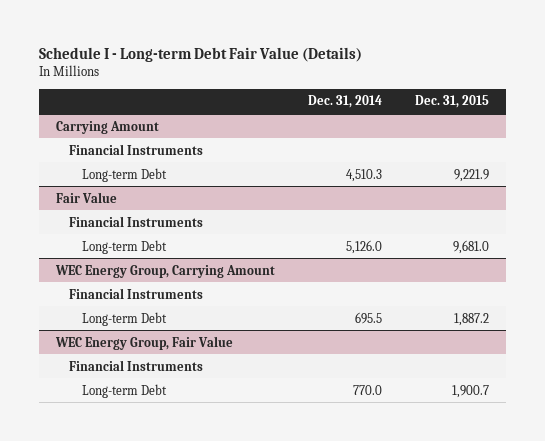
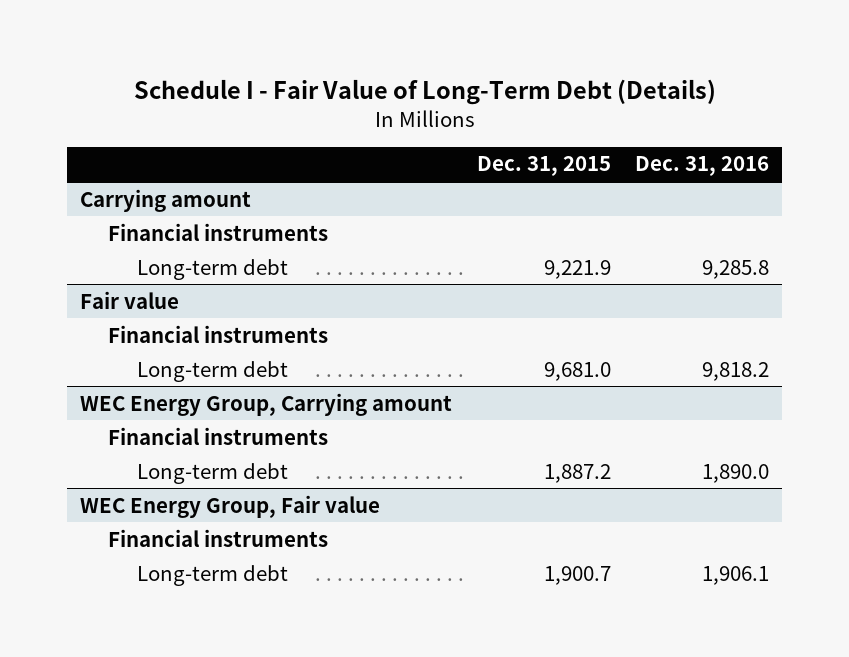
[39,46,363,62] Schedule I - Long-term Debt Fair Value (Details) -> [133,79,716,106] Schedule I - Fair Value of Long-Term Debt (Details)
[307,95,382,109] Dec. 31, 2014 -> none
none -> [635,156,770,177] Dec. 31, 2016
[55,120,159,134] Carrying Amount -> [79,188,251,212] Carrying amount
[68,143,203,155] Financial Instruments -> [108,222,329,241] Financial instruments
[81,167,167,182] Long-term Debt -> [137,258,289,280] Long-term debt
[55,191,117,203] Fair Value -> [79,290,179,309] Fair value
[68,215,203,227] Financial Instruments -> [108,324,329,343] Financial instruments
[81,239,167,254] Long-term Debt -> [137,360,289,382] Long-term debt
[54,264,275,278] WEC Energy Group, Carrying Amount -> [79,392,452,416] WEC Energy Group, Carrying amount
[68,287,203,299] Financial Instruments -> [108,426,329,445] Financial instruments
[81,311,167,326] Long-term Debt -> [137,462,289,484] Long-term debt
[54,335,233,350] WEC Energy Group, Fair Value -> [79,494,380,518] WEC Energy Group, Fair value
[68,359,203,371] Financial Instruments -> [108,528,329,547] Financial instruments
[81,383,167,398] Long-term Debt -> [137,564,289,586] Long-term debt

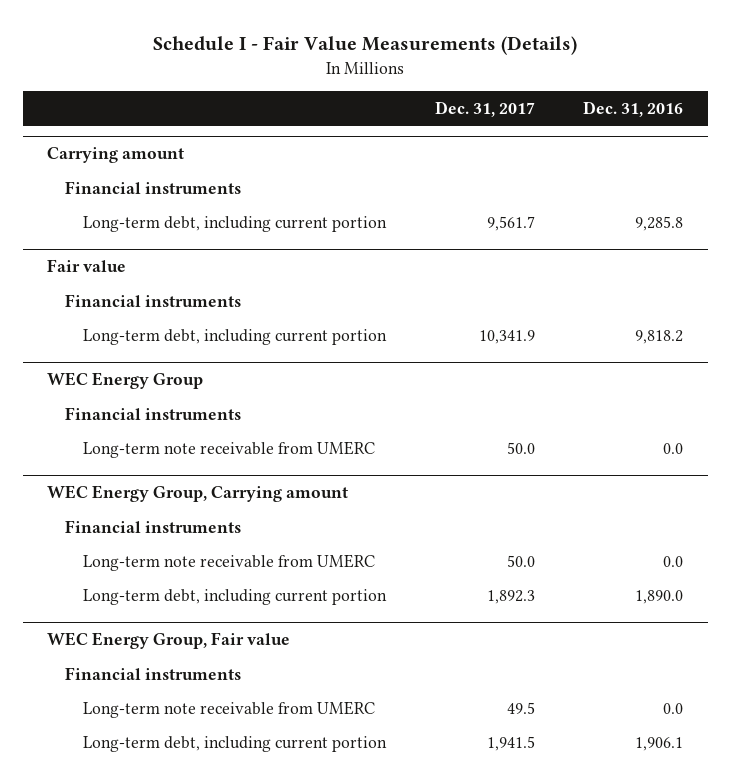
[133,79,716,106] Schedule I - Fair Value of Long-Term Debt (Details) -> [153,35,578,55] Schedule I - Fair Value Measurements (Details)
[476,156,611,177] Dec. 31, 2015 -> none
none -> [434,100,535,117] Dec. 31, 2017
[137,258,289,280] Long-term debt -> [83,215,388,232] Long-term debt, including current portion
[137,360,289,382] Long-term debt -> [83,328,388,345] Long-term debt, including current portion
none -> [46,372,203,390] WEC Energy Group
none -> [65,406,242,420] Financial instruments
none -> [83,440,376,458] Long-term note receivable from UMERC
none -> [83,553,376,571] Long-term note receivable from UMERC
[137,462,289,484] Long-term debt -> [83,588,388,605] Long-term debt, including current portion
none -> [83,700,376,718] Long-term note receivable from UMERC
[137,564,289,586] Long-term debt -> [83,735,388,752] Long-term debt, including current portion

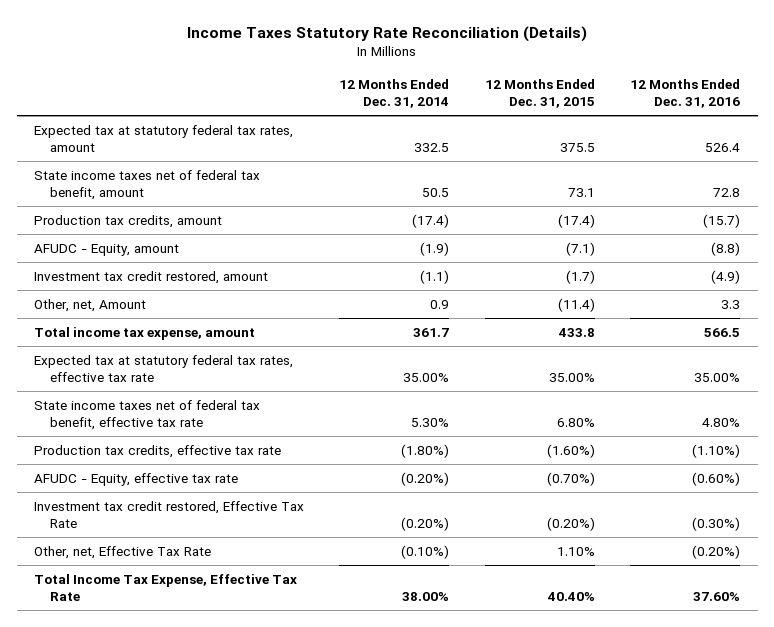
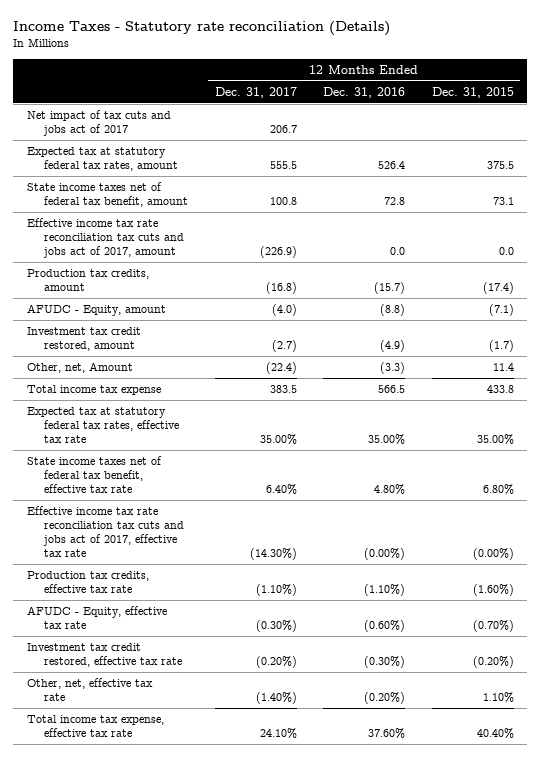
[187,25,588,42] Income Taxes Statutory Rate Reconciliation (Details) -> [13,21,391,37] Income Taxes - Statutory rate reconciliation (Details)
[339,78,450,109] 12 Months Ended Dec. 31, 2014 -> none
none -> [214,86,297,98] Dec. 31, 2017
none -> [26,110,171,137] Net impact of tax cuts and jobs act of 2017
none -> [26,218,185,259] Effective income tax rate reconciliation tax cuts and jobs act of 2017, amount
[557,297,595,312] (11.4) -> [492,363,514,372] 11.4
[720,299,740,309] 3.3 -> [380,362,406,375] (3.3)
[34,326,256,340] Total income tax expense, amount -> [26,385,161,396] Total income tax expense
none -> [26,506,185,558] Effective income tax rate reconciliation tax cuts and jobs act of 2017, effective tax rate
[34,500,305,529] Investment tax credit restored, Effective Tax Rate -> [26,643,183,668] Investment tax credit restored, effective tax rate
[34,545,212,559] Other, net, Effective Tax Rate -> [26,678,153,702] Other, net, effective tax rate
[34,573,298,602] Total Income Tax Expense, Effective Tax Rate -> [26,715,164,738] Total income tax expense, effective tax rate

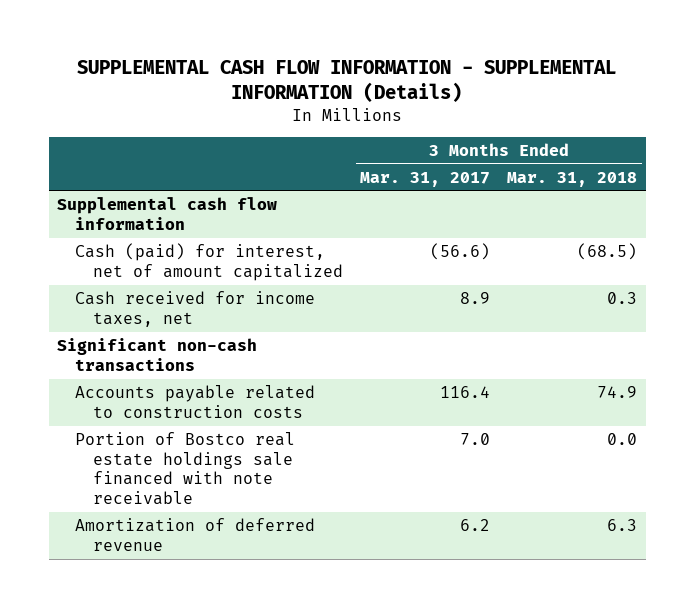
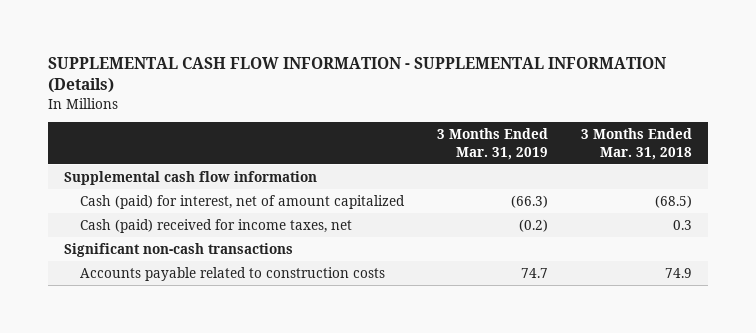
[360,171,491,187] Mar. 31, 2017 -> none
none -> [436,128,548,160] 3 Months Ended Mar. 31, 2019
[75,291,316,327] Cash received for income taxes, net -> [80,219,353,234] Cash (paid) received for income taxes, net
[75,432,296,506] Portion of Bostco real estate holdings sale financed with note receivable -> none
[75,518,316,551] Amortization of deferred revenue -> none

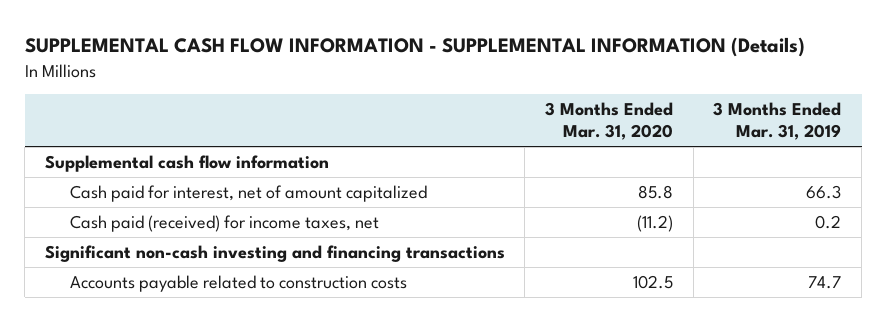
[580,128,692,160] 3 Months Ended Mar. 31, 2018 -> none
none -> [545,102,674,141] 3 Months Ended Mar. 31, 2020
[80,195,406,210] Cash (paid) for interest, net of amount capitalized -> [69,184,427,202] Cash paid for interest, net of amount capitalized
[510,195,548,209] (66.3) -> [806,184,842,199] 66.3
[80,219,353,234] Cash (paid) received for income taxes, net -> [69,214,379,232] Cash paid (received) for income taxes, net
[518,219,548,233] (0.2) -> [815,214,842,229] 0.2
[63,243,293,258] Significant non-cash transactions -> [44,244,505,262] Significant non-cash investing and financing transactions

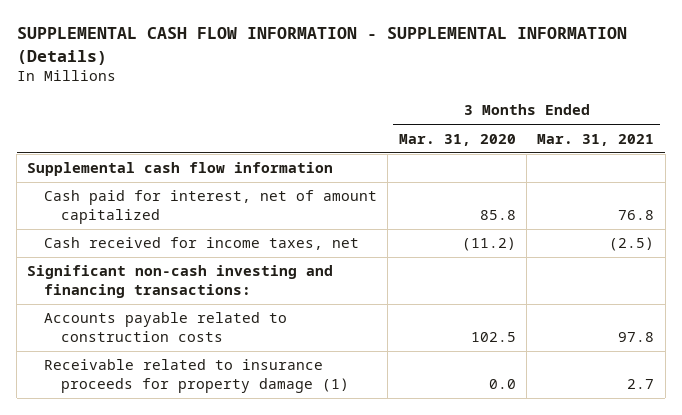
[713,102,842,141] 3 Months Ended Mar. 31, 2019 -> none
none -> [537,133,655,146] Mar. 31, 2021
[69,214,379,232] Cash paid (received) for income taxes, net -> [44,237,360,251] Cash received for income taxes, net
[44,244,505,262] Significant non-cash investing and financing transactions -> [27,265,334,298] Significant non-cash investing and financing transactions:
none -> [44,359,349,393] Receivable related to insurance proceeds for property damage (1)

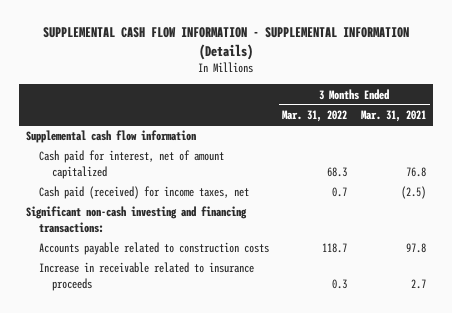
[398,133,516,146] Mar. 31, 2020 -> none
none -> [282,110,348,123] Mar. 31, 2022
[44,237,360,251] Cash received for income taxes, net -> [38,186,249,200] Cash paid (received) for income taxes, net
[44,359,349,393] Receivable related to insurance proceeds for property damage (1) -> [38,262,254,291] Increase in receivable related to insurance proceeds

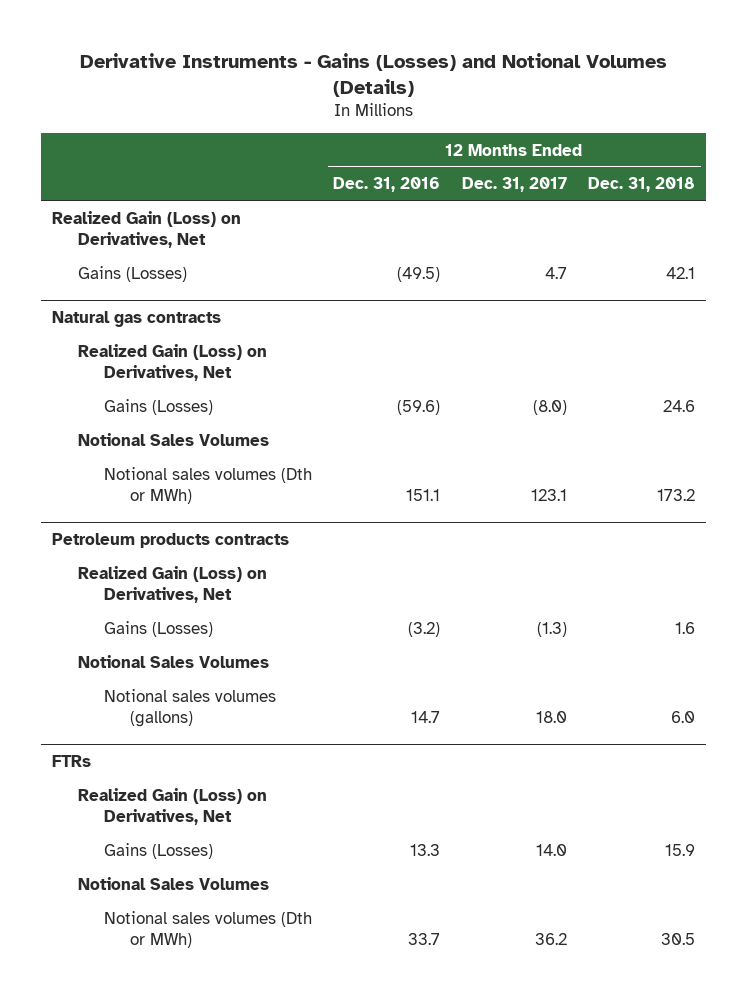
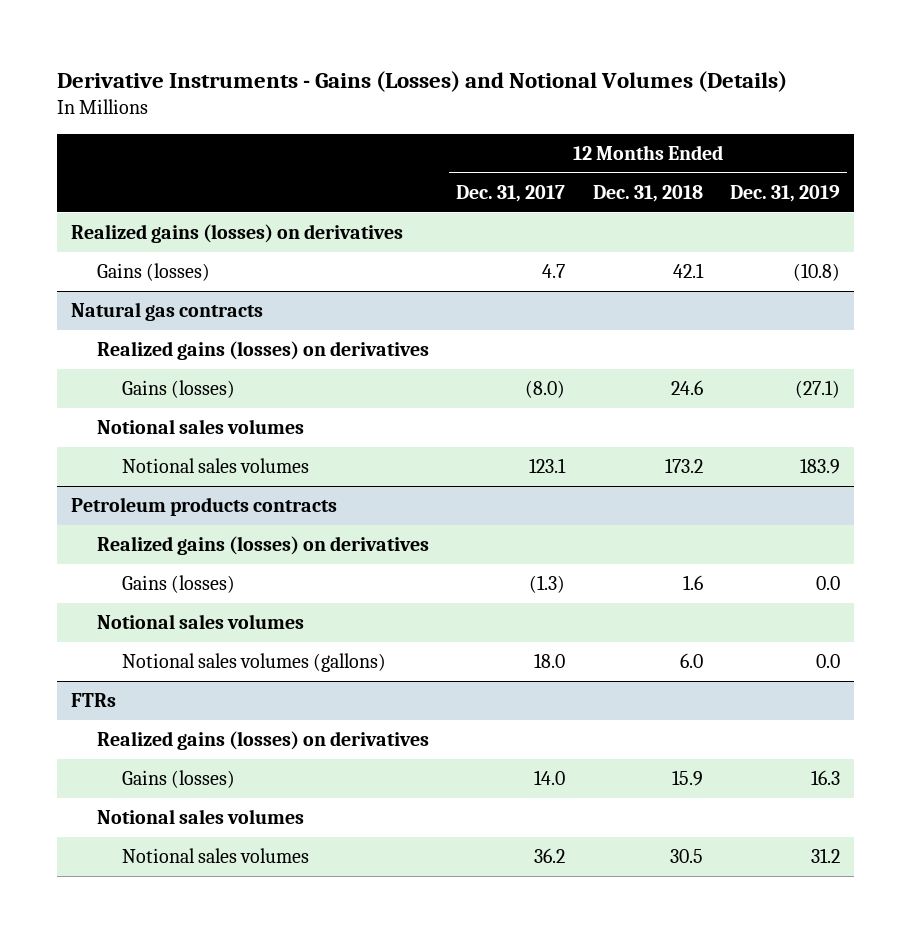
[333,177,441,193] Dec. 31, 2016 -> none
none -> [730,184,841,202] Dec. 31, 2019
[52,210,242,248] Realized Gain (Loss) on Derivatives, Net -> [71,224,404,244] Realized gains (losses) on derivatives
[77,265,187,282] Gains (Losses) -> [96,263,210,282] Gains (losses)
[77,343,267,381] Realized Gain (Loss) on Derivatives, Net -> [96,341,429,361] Realized gains (losses) on derivatives
[103,398,213,415] Gains (Losses) -> [122,380,236,399] Gains (losses)
[77,432,269,446] Notional Sales Volumes -> [96,419,304,435] Notional sales volumes
[103,466,312,504] Notional sales volumes (Dth or MWh) -> [122,458,310,474] Notional sales volumes
[77,565,267,603] Realized Gain (Loss) on Derivatives, Net -> [96,536,429,556] Realized gains (losses) on derivatives
[103,620,213,637] Gains (Losses) -> [122,575,236,594] Gains (losses)
[77,654,269,668] Notional Sales Volumes -> [96,614,304,630] Notional sales volumes
[77,787,267,825] Realized Gain (Loss) on Derivatives, Net -> [96,731,429,751] Realized gains (losses) on derivatives
[103,842,213,859] Gains (Losses) -> [122,770,236,789] Gains (losses)
[77,876,269,890] Notional Sales Volumes -> [96,809,304,825] Notional sales volumes
[103,910,312,948] Notional sales volumes (Dth or MWh) -> [122,848,310,864] Notional sales volumes

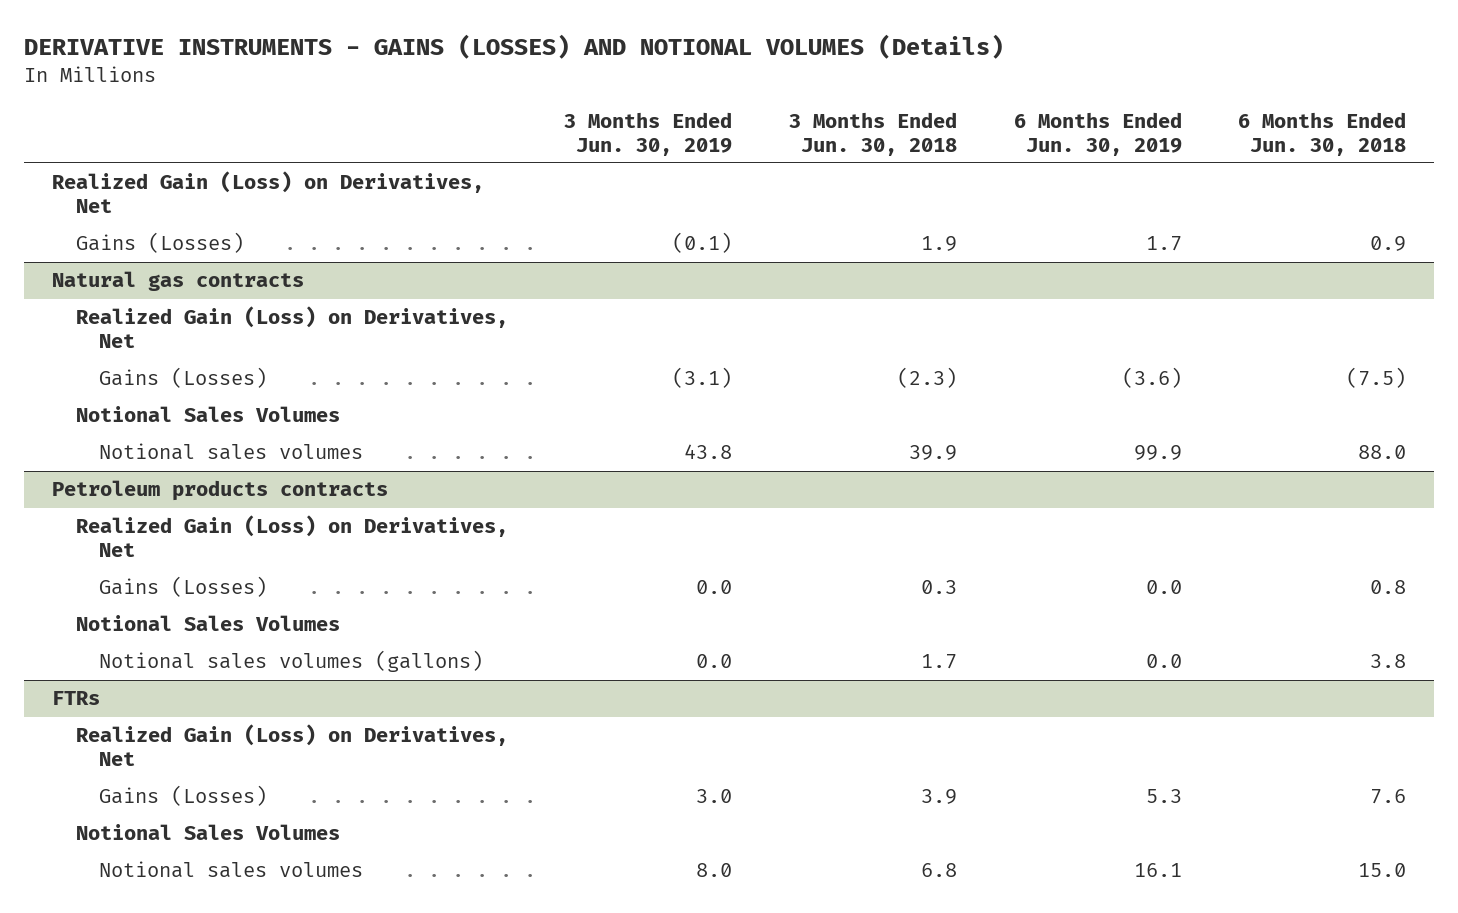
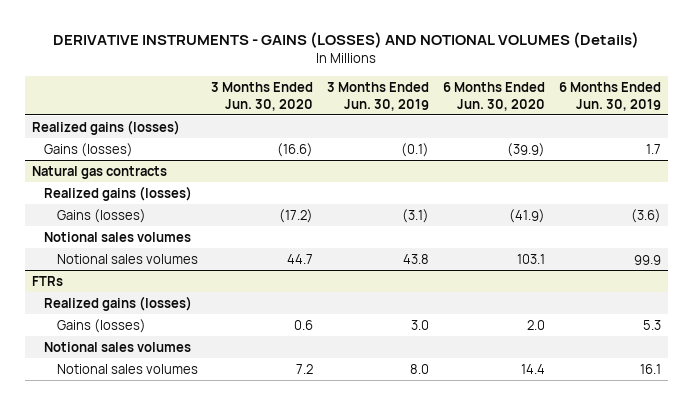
[788,111,957,156] 3 Months Ended Jun. 30, 2018 -> none
[1238,111,1407,156] 6 Months Ended Jun. 30, 2018 -> none
none -> [211,81,314,111] 3 Months Ended Jun. 30, 2020
none -> [443,81,546,111] 6 Months Ended Jun. 30, 2020
[52,171,485,214] Realized Gain (Loss) on Derivatives, Net -> [31,119,180,135] Realized gains (losses)
[75,232,244,254] Gains (Losses) -> [44,142,134,157] Gains (losses)
[75,306,508,349] Realized Gain (Loss) on Derivatives, Net -> [44,185,193,201] Realized gains (losses)
[99,367,268,389] Gains (Losses) -> [56,208,146,223] Gains (losses)
[75,406,340,423] Notional Sales Volumes -> [44,231,192,242] Notional sales volumes
[52,480,389,502] Petroleum products contracts -> none
[75,515,508,558] Realized Gain (Loss) on Derivatives, Net -> none
[99,576,268,598] Gains (Losses) -> none
[75,615,340,632] Notional Sales Volumes -> none
[99,650,484,673] Notional sales volumes (gallons) -> none
[75,724,508,767] Realized Gain (Loss) on Derivatives, Net -> [44,295,193,311] Realized gains (losses)
[99,785,268,807] Gains (Losses) -> [56,318,146,333] Gains (losses)
[75,824,340,841] Notional Sales Volumes -> [44,341,192,352] Notional sales volumes

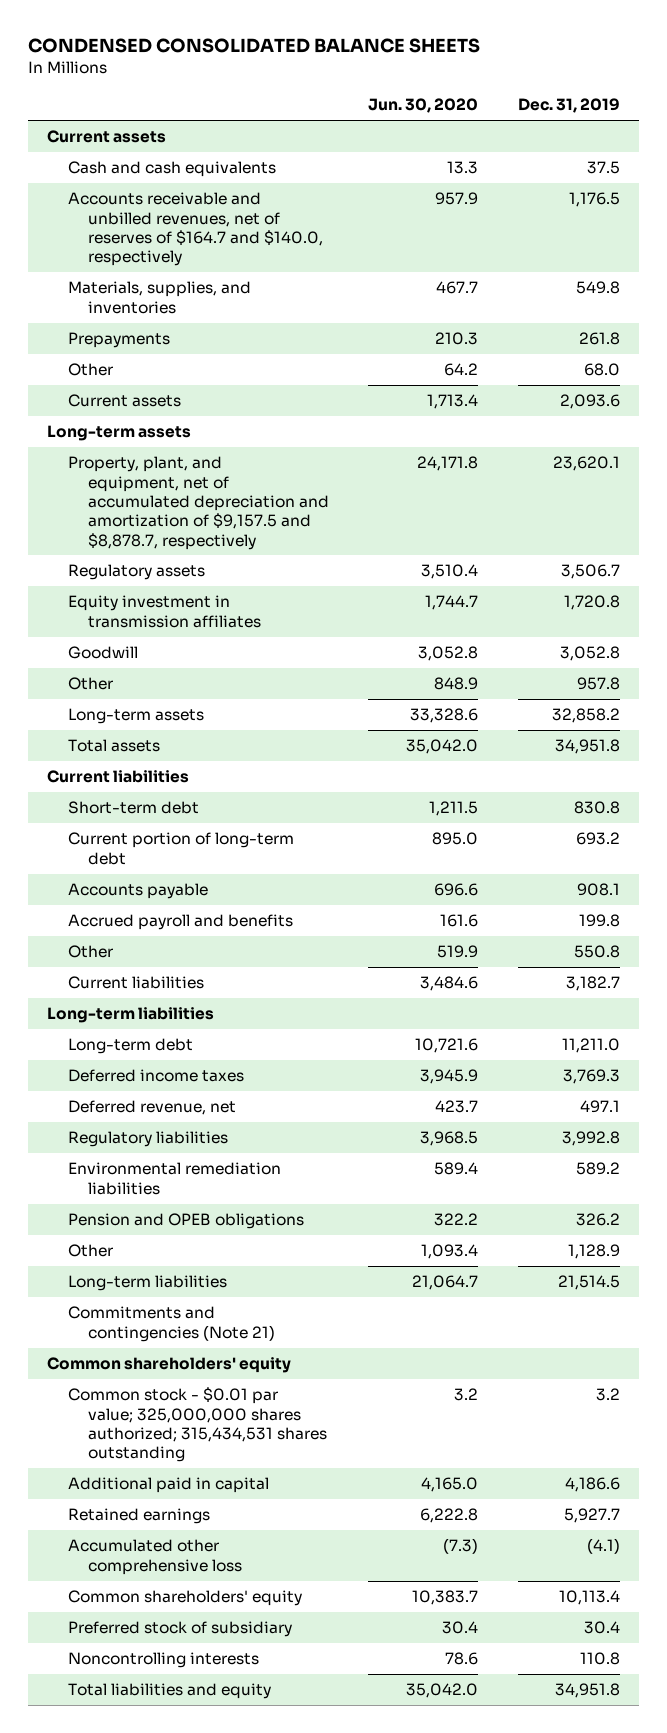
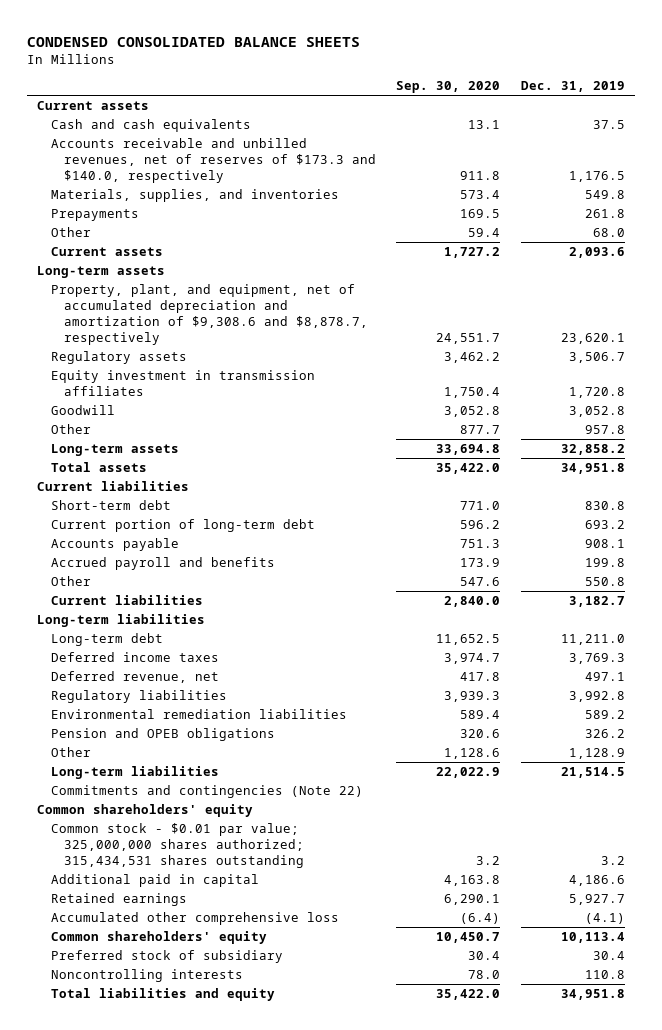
[368,98,479,114] Jun. 30, 2020 -> none
none -> [396,81,501,94] Sep. 30, 2020
[67,192,324,267] Accounts receivable and unbilled revenues, net of reserves of $164.7 and $140.0, respectively -> [50,138,377,183] Accounts receivable and unbilled revenues, net of reserves of $173.3 and $140.0, respectively
[67,456,330,550] Property, plant, and equipment, net of accumulated depreciation and amortization of $9,157.5 and $8,878.7, respectively -> [50,284,369,345] Property, plant, and equipment, net of accumulated depreciation and amortization of $9,308.6 and $8,878.7, respectively
[67,1306,276,1342] Commitments and contingencies (Note 21) -> [50,785,363,799] Commitments and contingencies (Note 22)

